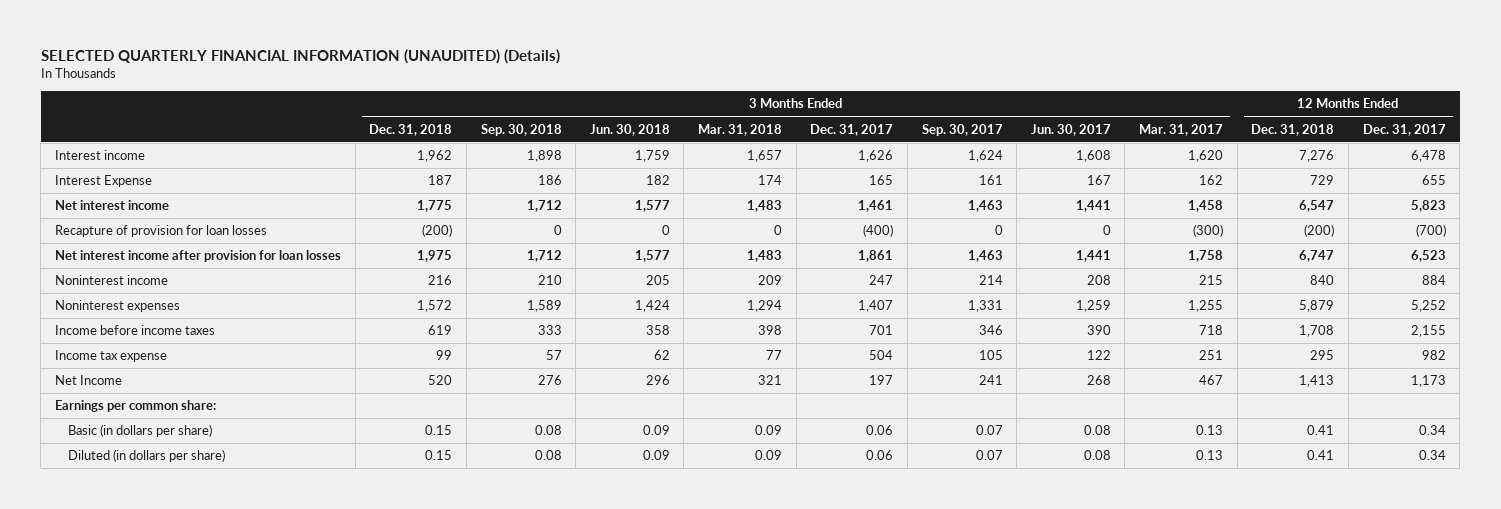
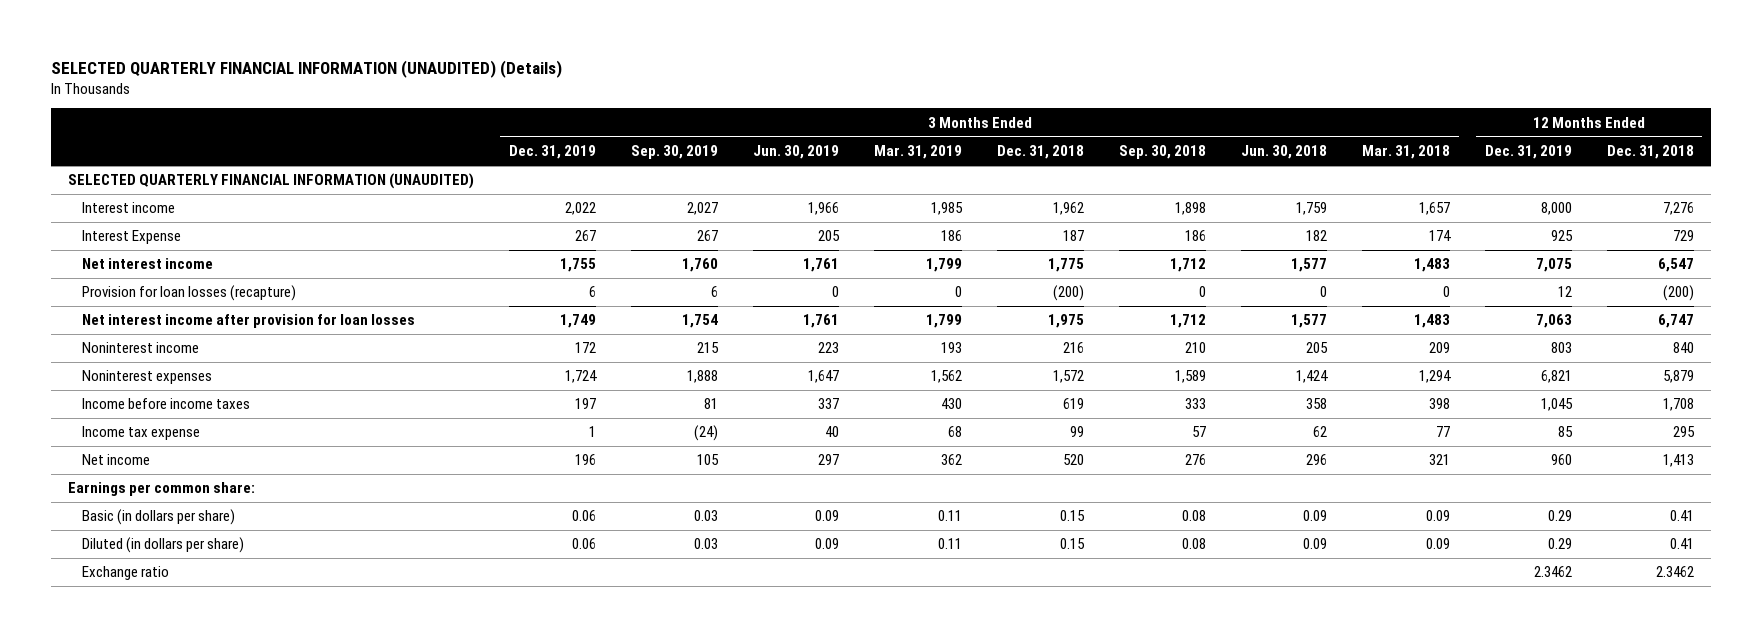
[810,123,894,136] Dec. 31, 2017 -> none
[921,123,1003,136] Sep. 30, 2017 -> none
[1030,123,1111,136] Jun. 30, 2017 -> none
[1139,123,1224,136] Mar. 31, 2017 -> none
[1362,123,1446,136] Dec. 31, 2017 -> none
none -> [509,145,597,160] Dec. 31, 2019
none -> [631,145,719,160] Sep. 30, 2019
none -> [753,145,840,160] Jun. 30, 2019
none -> [874,145,963,160] Mar. 31, 2019
none -> [1484,145,1572,160] Dec. 31, 2019
none -> [68,173,475,190] SELECTED QUARTERLY FINANCIAL INFORMATION (UNAUDITED)
[55,225,268,238] Recapture of provision for loan losses -> [81,285,296,302] Provision for loan losses (recapture)
[55,375,123,386] Net Income -> [81,454,150,466] Net income
none -> [81,566,169,581] Exchange ratio

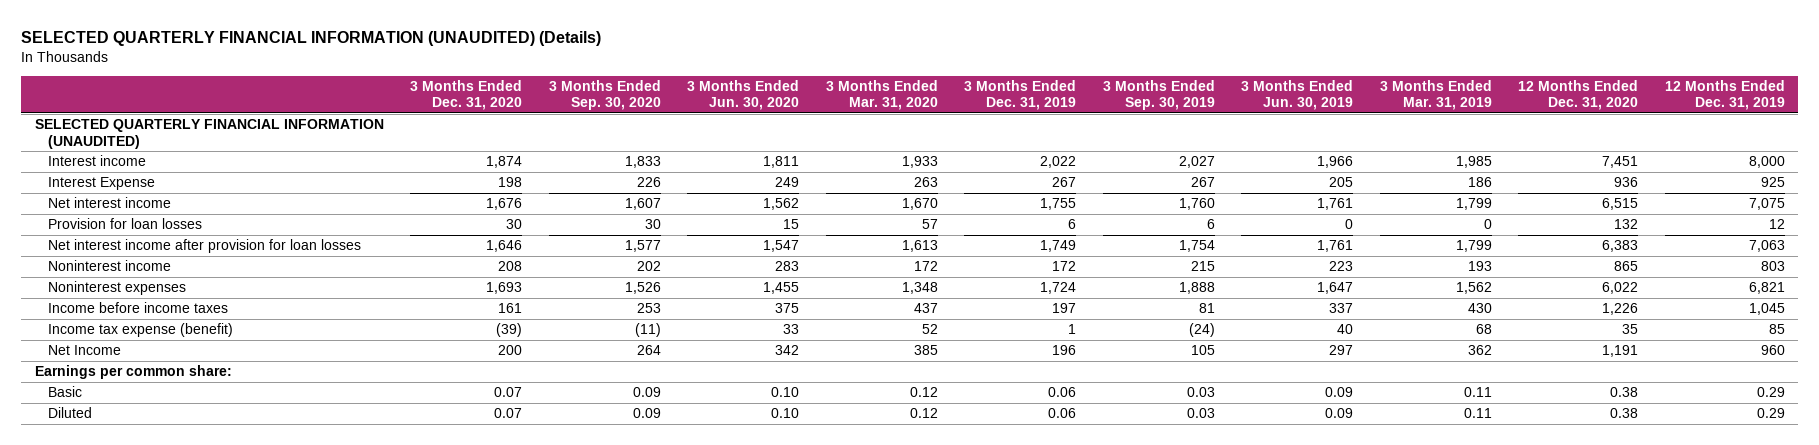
[997,145,1085,160] Dec. 31, 2018 -> none
[1118,145,1206,160] Sep. 30, 2018 -> none
[1240,145,1327,160] Jun. 30, 2018 -> none
[1361,145,1450,160] Mar. 31, 2018 -> none
[1606,145,1694,160] Dec. 31, 2018 -> none
none -> [410,79,523,111] 3 Months Ended Dec. 31, 2020
none -> [548,79,661,111] 3 Months Ended Sep. 30, 2020
none -> [687,79,800,111] 3 Months Ended Jun. 30, 2020
none -> [825,79,938,111] 3 Months Ended Mar. 31, 2020
none -> [1518,79,1639,111] 12 Months Ended Dec. 31, 2020
[81,285,296,302] Provision for loan losses (recapture) -> [48,218,203,230] Provision for loan losses
[81,426,200,441] Income tax expense -> [48,323,234,338] Income tax expense (benefit)
[81,454,150,466] Net income -> [48,345,122,356] Net Income
[81,566,169,581] Exchange ratio -> none
[81,509,235,526] Basic (in dollars per share) -> [48,386,83,398] Basic
[81,537,244,554] Diluted (in dollars per share) -> [48,407,93,419] Diluted

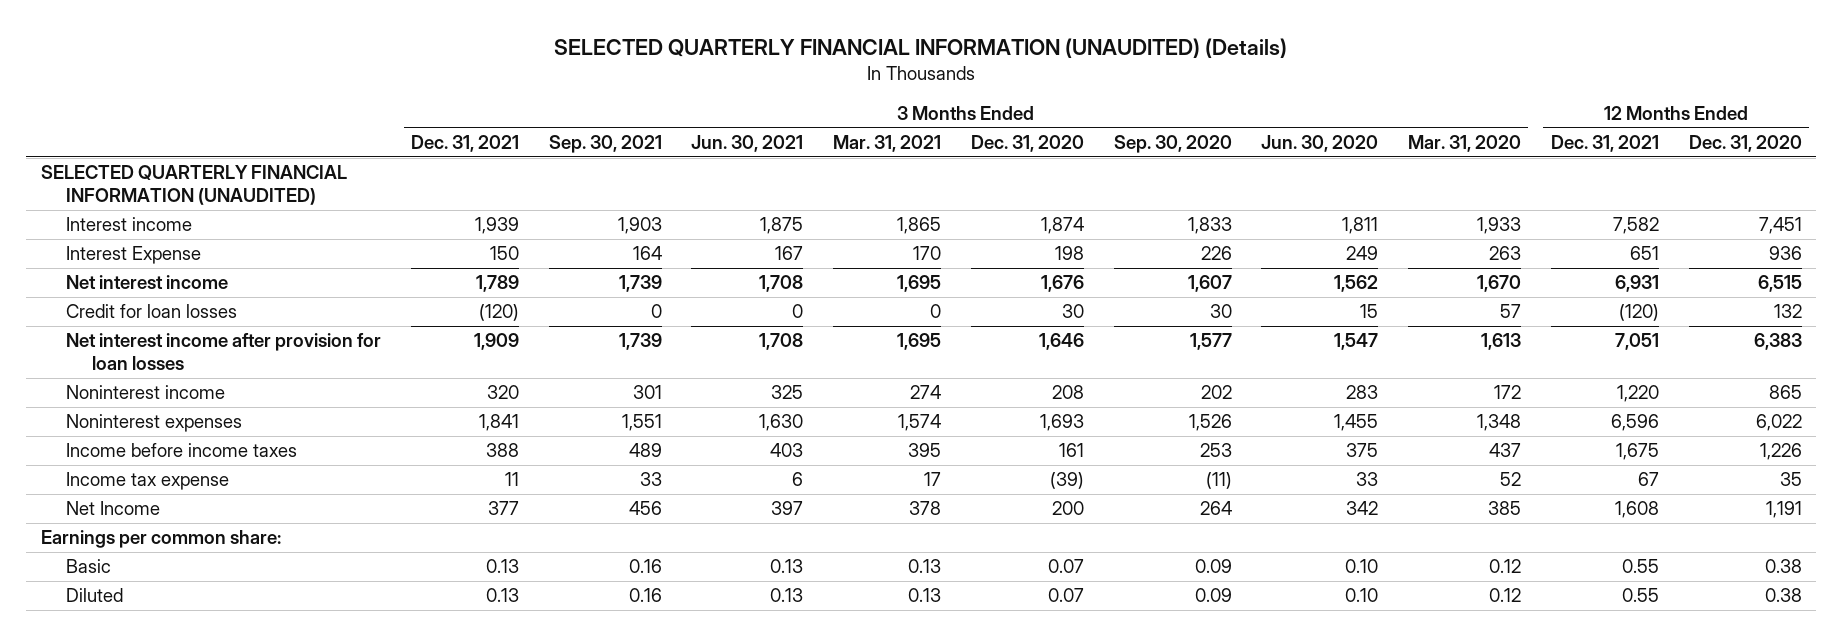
[964,79,1077,111] 3 Months Ended Dec. 31, 2019 -> none
[1102,79,1215,111] 3 Months Ended Sep. 30, 2019 -> none
[1241,79,1354,111] 3 Months Ended Jun. 30, 2019 -> none
[1379,79,1492,111] 3 Months Ended Mar. 31, 2019 -> none
[1664,79,1785,111] 12 Months Ended Dec. 31, 2019 -> none
none -> [411,135,520,153] Dec. 31, 2021
none -> [548,135,662,154] Sep. 30, 2021
none -> [691,135,804,153] Jun. 30, 2021
none -> [833,135,942,153] Mar. 31, 2021
none -> [1550,135,1659,153] Dec. 31, 2021
[48,218,203,230] Provision for loan losses -> [66,304,238,319] Credit for loan losses
[48,323,234,338] Income tax expense (benefit) -> [66,472,230,491] Income tax expense

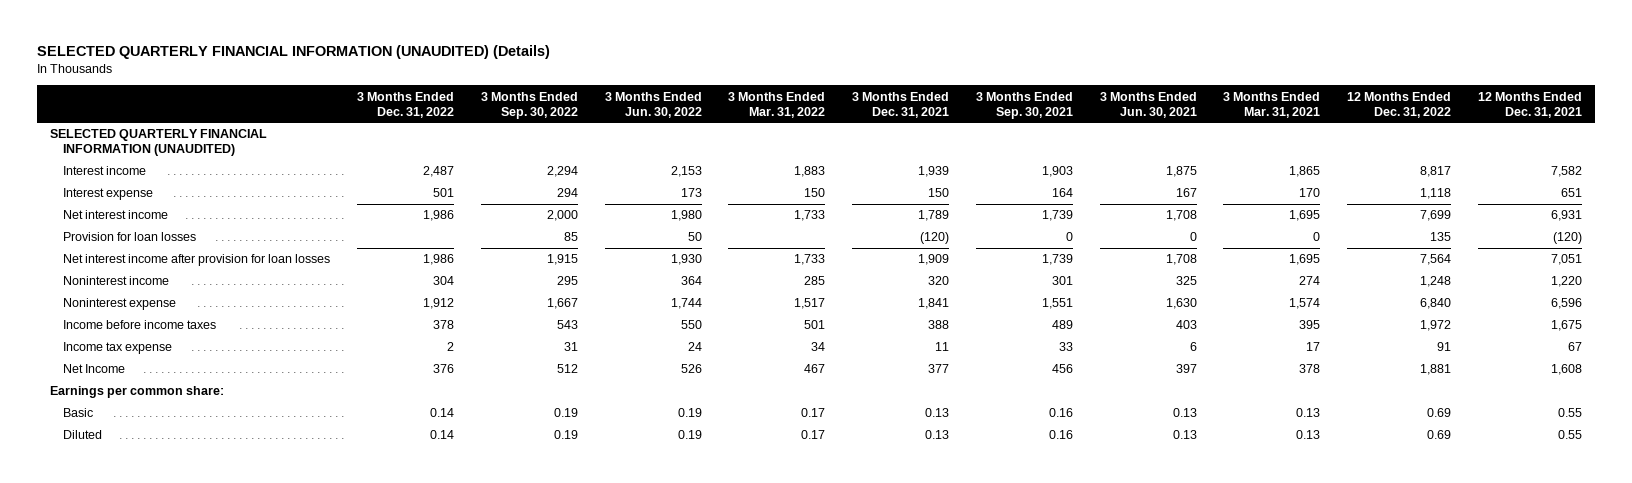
[970,135,1084,153] Dec. 31, 2020 -> none
[1113,135,1232,154] Sep. 30, 2020 -> none
[1261,135,1379,153] Jun. 30, 2020 -> none
[1408,135,1522,153] Mar. 31, 2020 -> none
[1688,135,1802,153] Dec. 31, 2020 -> none
none -> [357,91,455,118] 3 Months Ended Dec. 31, 2022
none -> [480,91,578,119] 3 Months Ended Sep. 30, 2022
none -> [604,91,702,118] 3 Months Ended Jun. 30, 2022
none -> [728,91,826,118] 3 Months Ended Mar. 31, 2022
none -> [1347,91,1452,118] 12 Months Ended Dec. 31, 2022
[66,246,202,265] Interest Expense -> [63,188,154,201] Interest expense
[66,304,238,319] Credit for loan losses -> [63,232,197,242] Provision for loan losses
[66,414,243,433] Noninterest expenses -> [63,298,177,311] Noninterest expense

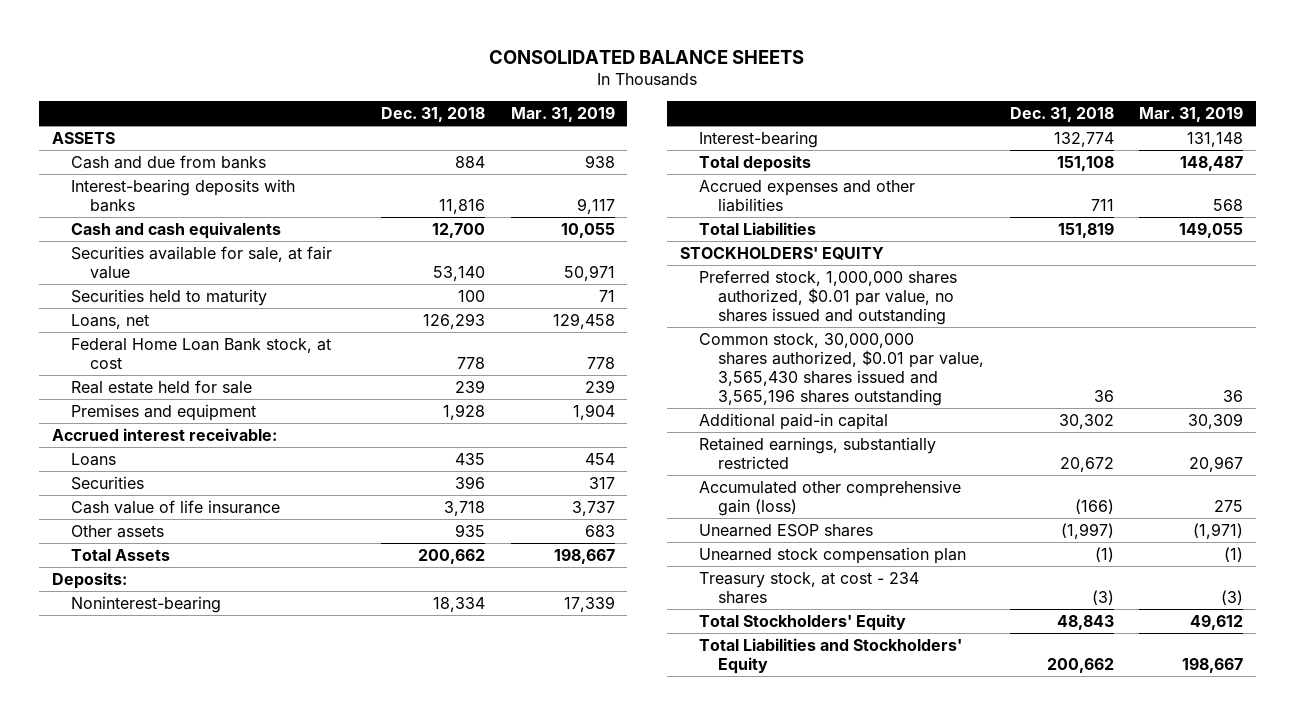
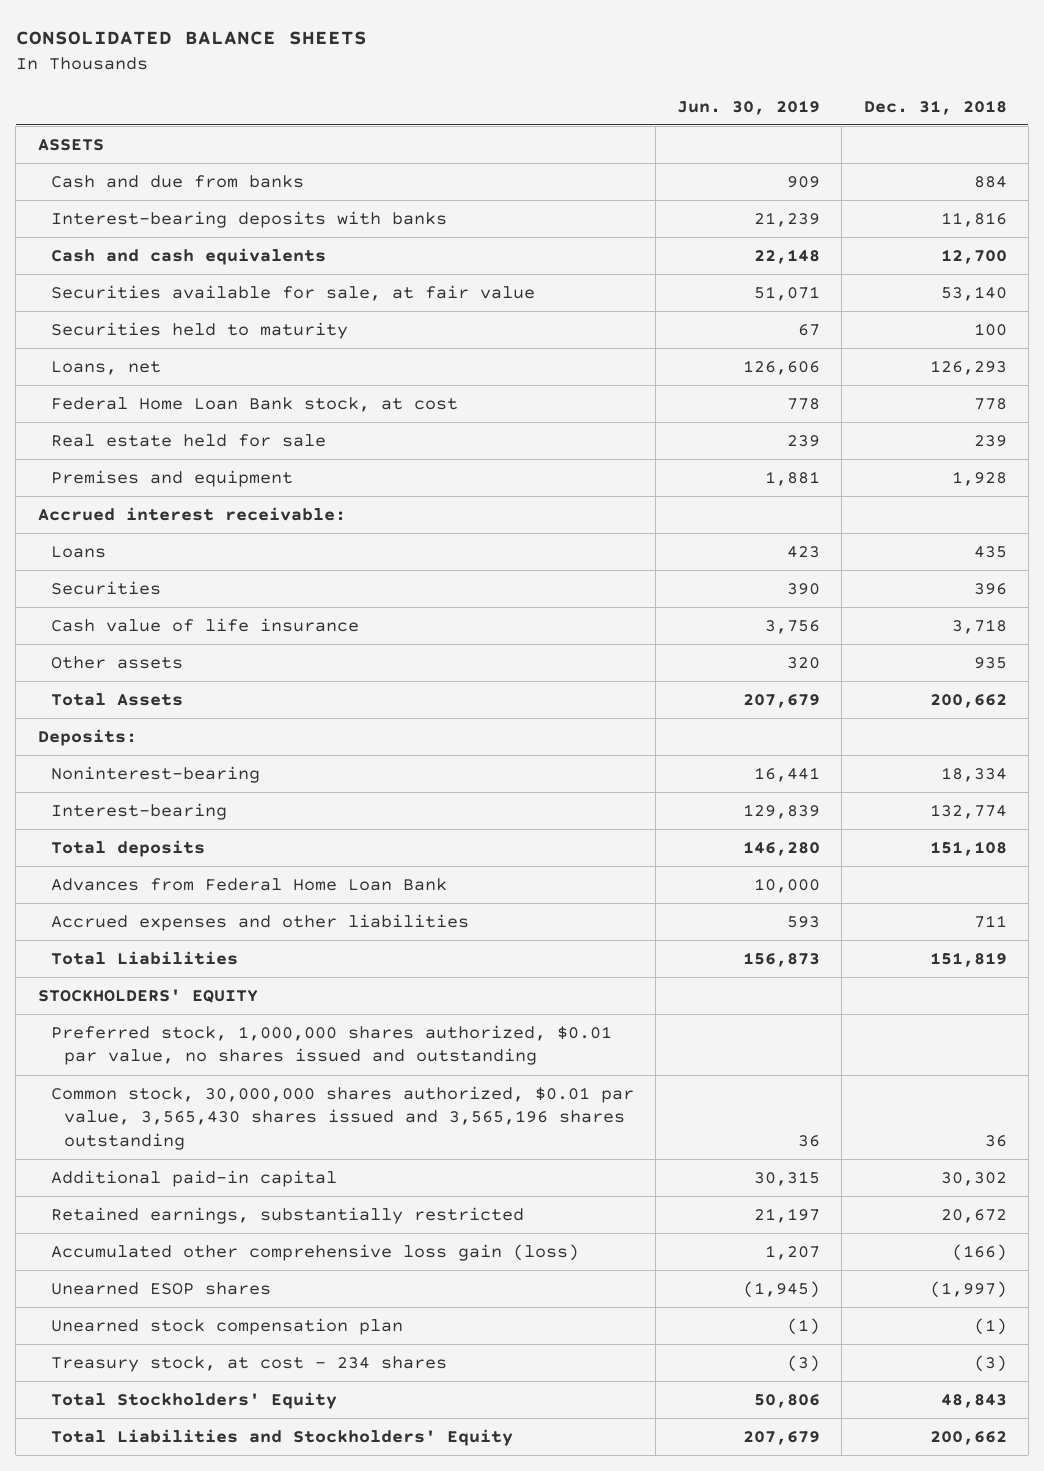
[510,105,615,122] Mar. 31, 2019 -> none
none -> [677,99,821,115] Jun. 30, 2019
none -> [50,877,447,891] Advances from Federal Home Loan Bank
[699,479,962,516] Accumulated other comprehensive gain (loss) -> [50,1243,579,1261] Accumulated other comprehensive loss gain (loss)

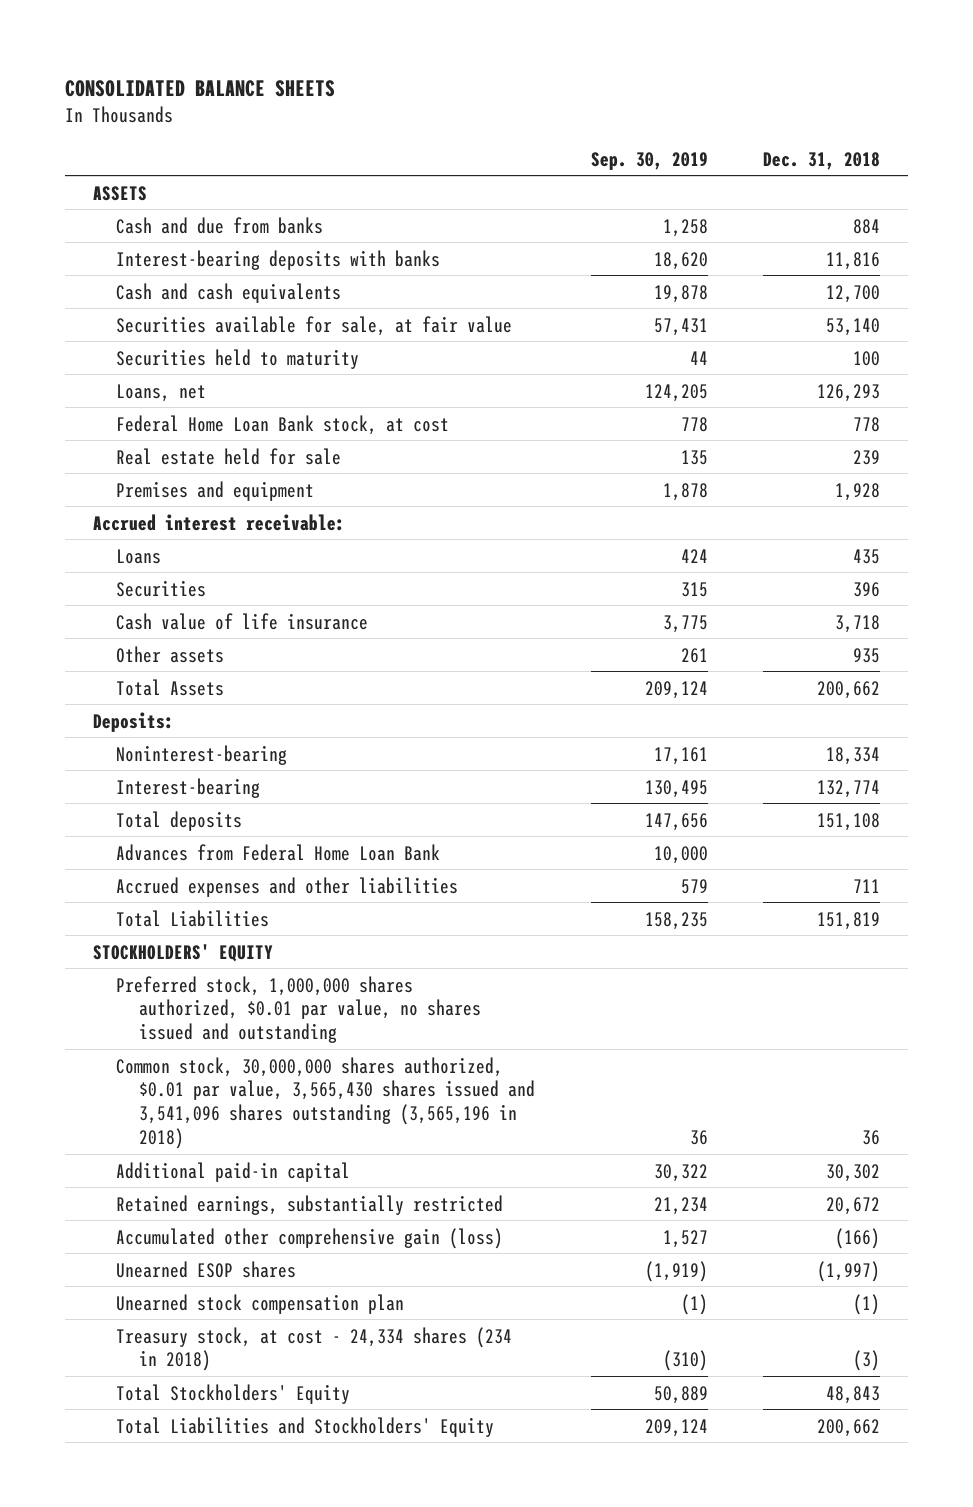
[677,99,821,115] Jun. 30, 2019 -> none
none -> [590,151,708,170] Sep. 30, 2019
[50,1085,634,1150] Common stock, 30,000,000 shares authorized, $0.01 par value, 3,565,430 shares issued and 3,565,196 shares outstanding -> [116,1056,536,1149] Common stock, 30,000,000 shares authorized, $0.01 par value, 3,565,430 shares issued and 3,541,096 shares outstanding (3,565,196 in 2018)
[50,1243,579,1261] Accumulated other comprehensive loss gain (loss) -> [116,1227,504,1249] Accumulated other comprehensive gain (loss)
[50,1355,447,1372] Treasury stock, at cost - 234 shares -> [116,1326,513,1372] Treasury stock, at cost - 24,334 shares (234 in 2018)

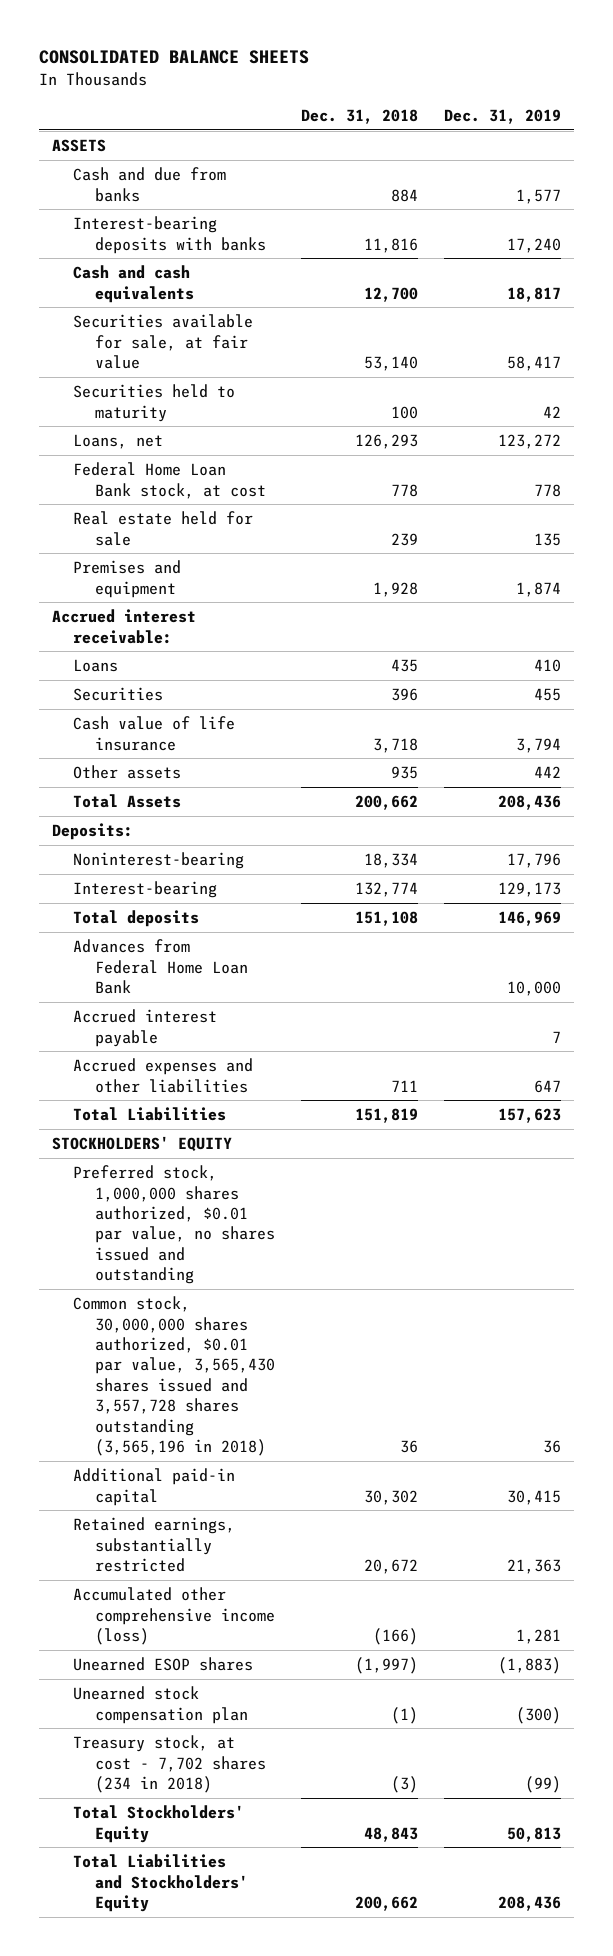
[590,151,708,170] Sep. 30, 2019 -> none
none -> [444,108,562,124] Dec. 31, 2019
none -> [73,1009,218,1047] Accrued interest payable
[116,1056,536,1149] Common stock, 30,000,000 shares authorized, $0.01 par value, 3,565,430 shares issued and 3,541,096 shares outstanding (3,565,196 in 2018) -> [73,1296,275,1457] Common stock, 30,000,000 shares authorized, $0.01 par value, 3,565,430 shares issued and 3,557,728 shares outstanding (3,565,196 in 2018)
[116,1227,504,1249] Accumulated other comprehensive gain (loss) -> [73,1587,275,1645] Accumulated other comprehensive income (loss)
[116,1326,513,1372] Treasury stock, at cost - 24,334 shares (234 in 2018) -> [73,1735,266,1793] Treasury stock, at cost - 7,702 shares (234 in 2018)

